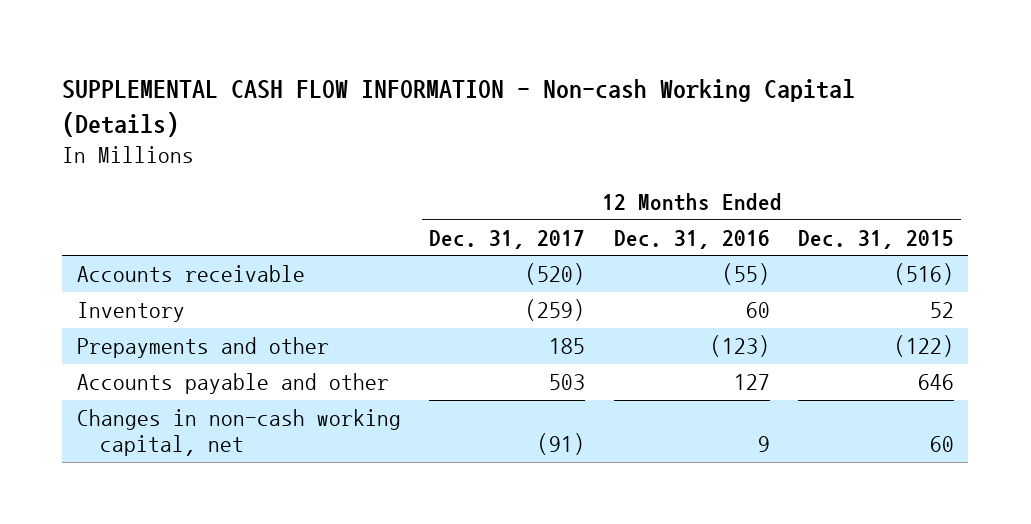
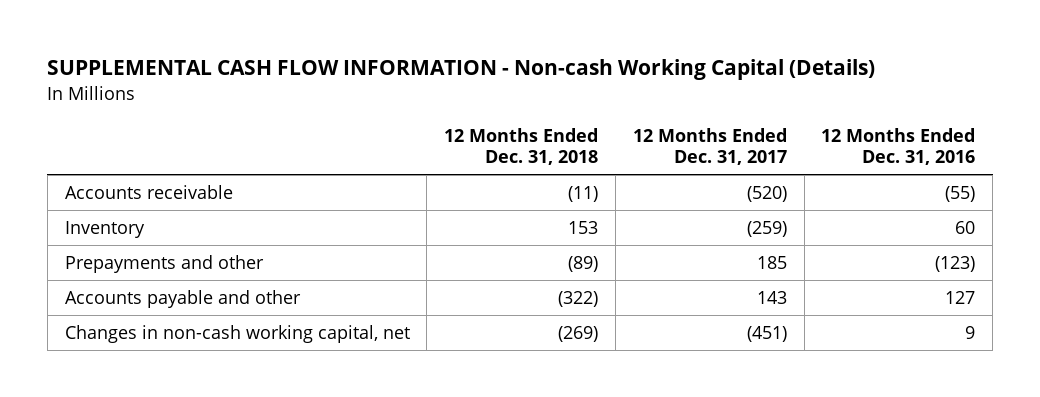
[798,229,955,249] Dec. 31, 2015 -> none
none -> [444,127,599,166] 12 Months Ended Dec. 31, 2018
[549,373,586,390] 503 -> [756,291,787,305] 143
[537,433,586,456] (91) -> [746,326,787,343] (451)

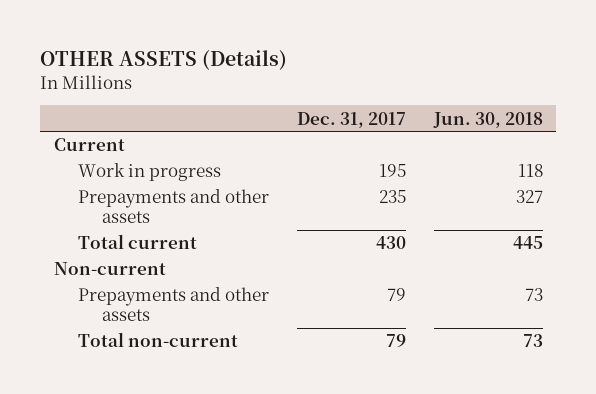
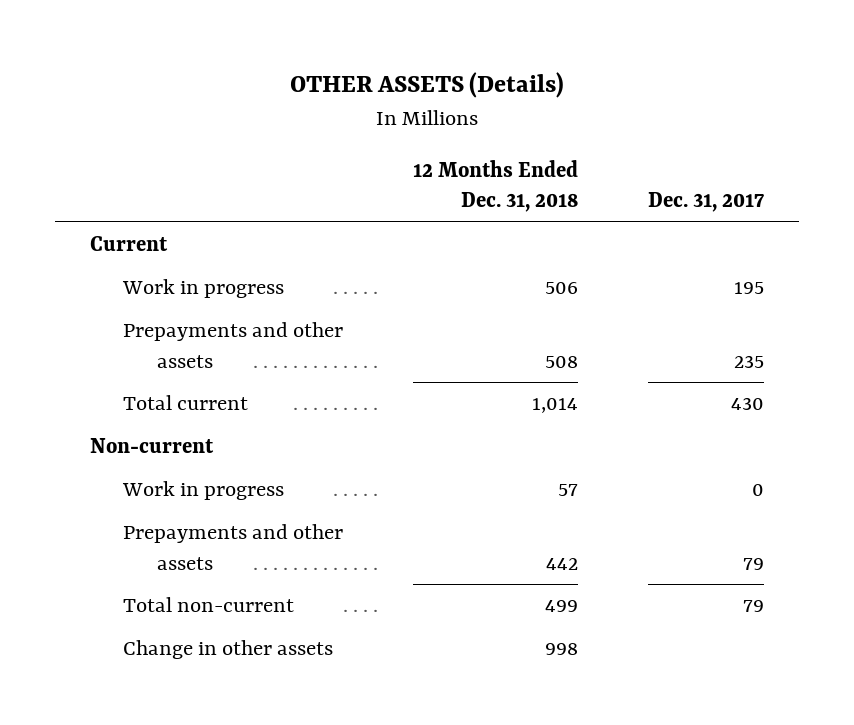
[432,111,543,128] Jun. 30, 2018 -> none
none -> [413,159,579,213] 12 Months Ended Dec. 31, 2018
none -> [122,481,285,501] Work in progress
none -> [123,640,334,660] Change in other assets

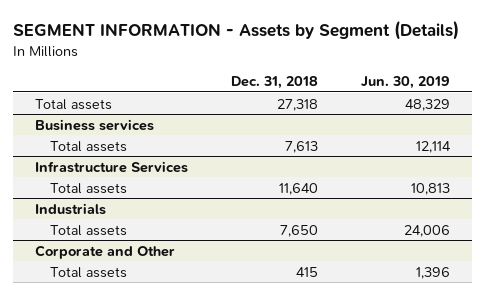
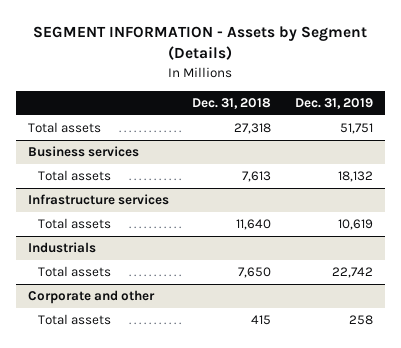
[361,75,451,89] Jun. 30, 2019 -> none
none -> [295,97,374,109] Dec. 31, 2019
[34,160,188,173] Infrastructure Services -> [27,194,169,206] Infrastructure services
[34,244,175,259] Corporate and Other -> [27,290,155,305] Corporate and other

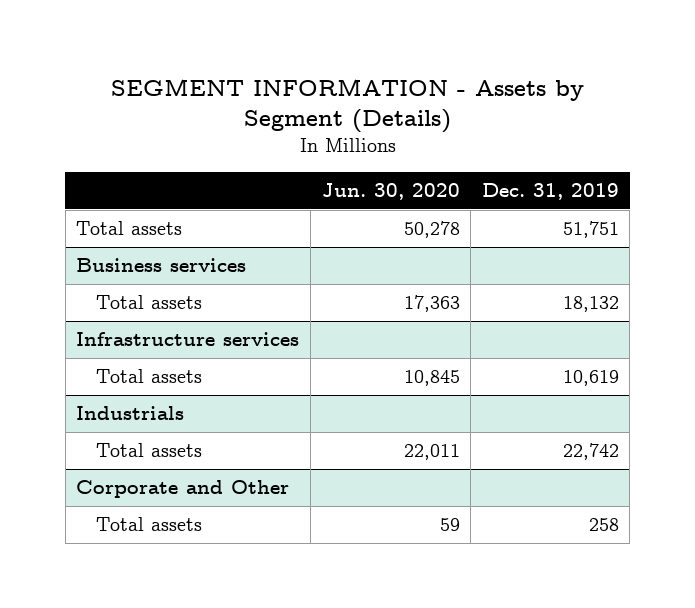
[192,97,272,109] Dec. 31, 2018 -> none
none -> [321,182,460,200] Jun. 30, 2020
[27,290,155,305] Corporate and other -> [76,480,290,499] Corporate and Other

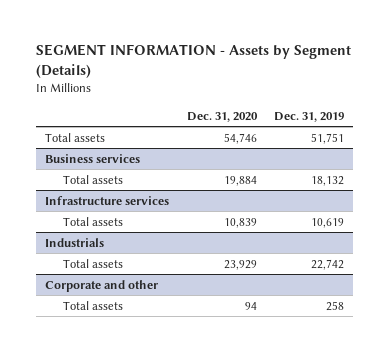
[321,182,460,200] Jun. 30, 2020 -> none
none -> [186,111,258,122] Dec. 31, 2020
[76,480,290,499] Corporate and Other -> [44,279,158,292] Corporate and other

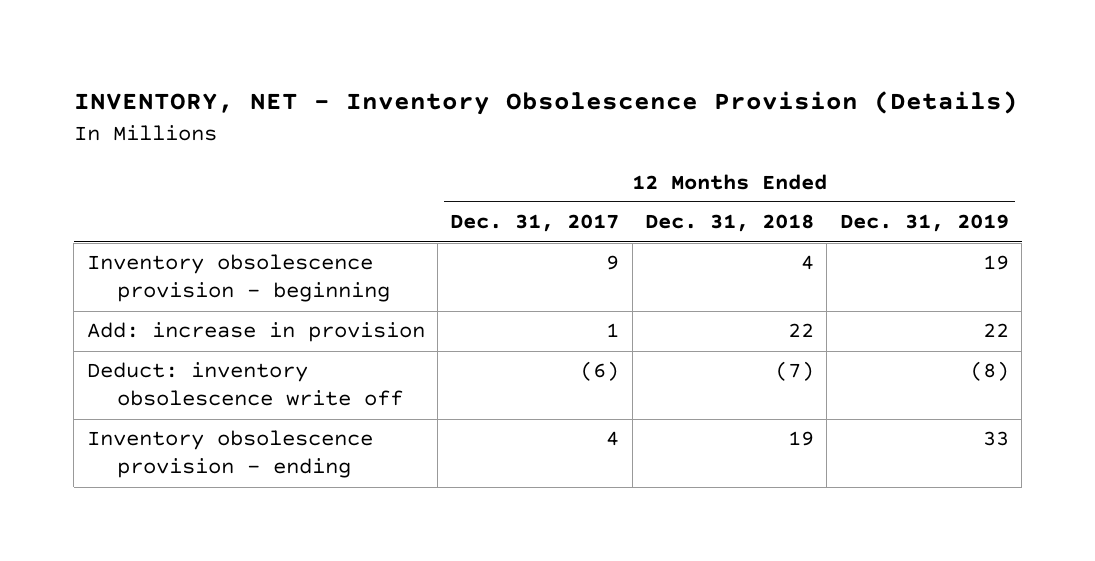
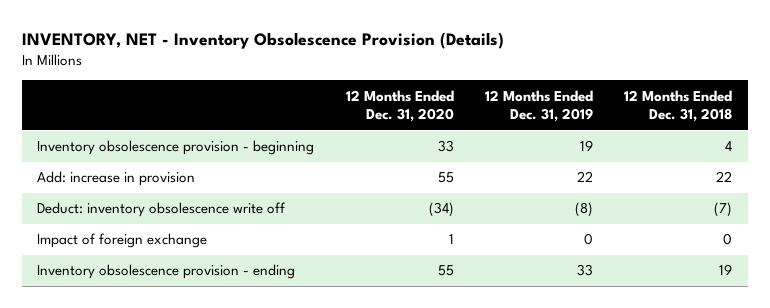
[450,214,620,233] Dec. 31, 2017 -> none
none -> [345,89,454,123] 12 Months Ended Dec. 31, 2020
none -> [37,233,208,249] Impact of foreign exchange

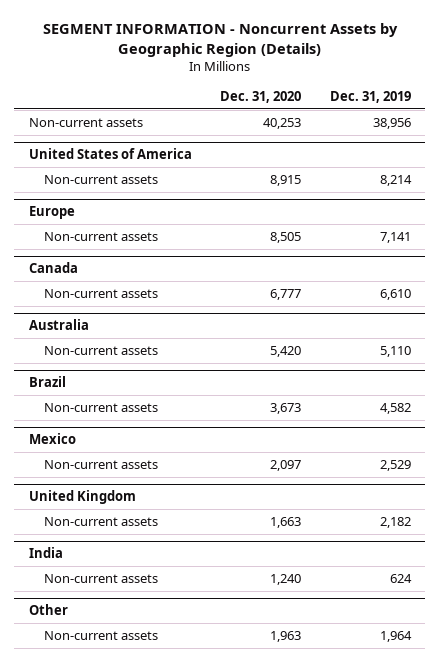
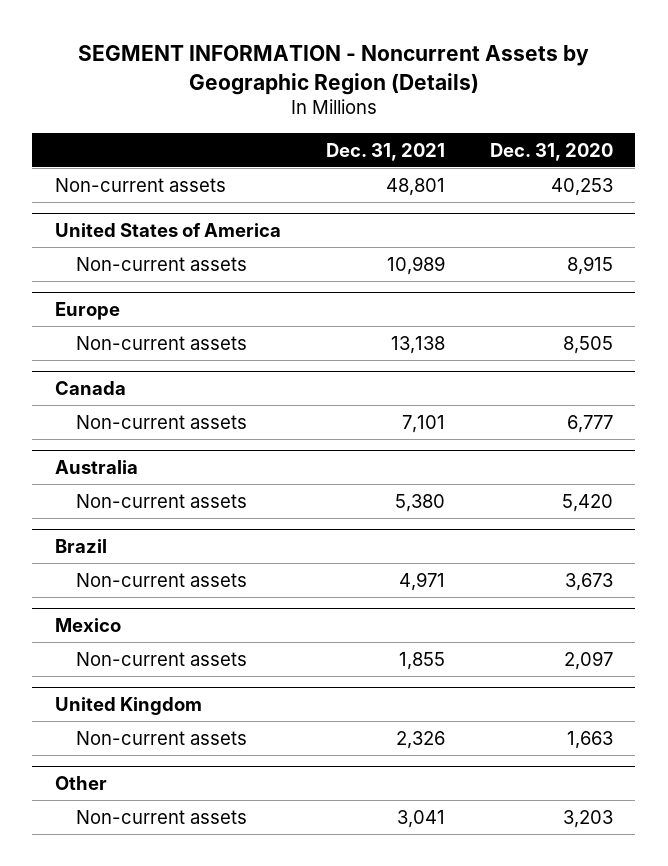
[330,90,412,103] Dec. 31, 2019 -> none
none -> [325,142,445,161] Dec. 31, 2021
[28,547,63,559] India -> none
[43,574,158,584] Non-current assets -> none
[270,631,302,643] 1,963 -> [562,809,613,828] 3,203

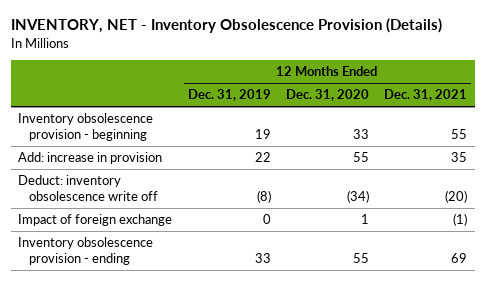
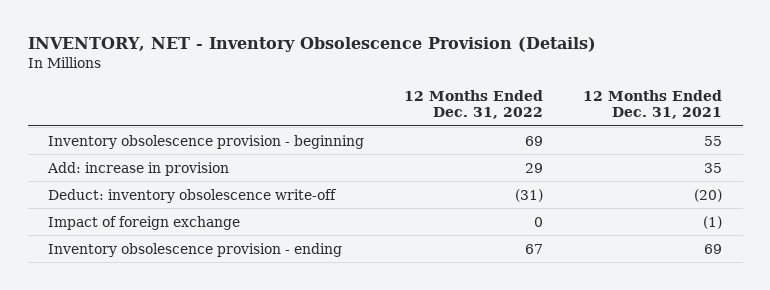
[187,89,271,102] Dec. 31, 2019 -> none
[285,89,369,102] Dec. 31, 2020 -> none
none -> [404,89,544,120] 12 Months Ended Dec. 31, 2022
[18,175,158,202] Deduct: inventory obsolescence write off -> [47,188,337,203] Deduct: inventory obsolescence write-off

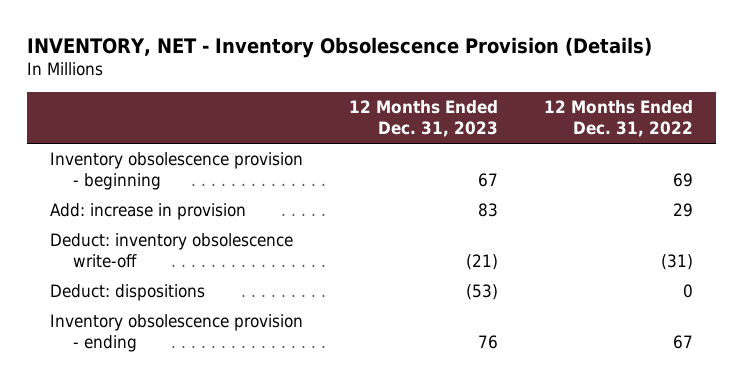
[583,89,723,120] 12 Months Ended Dec. 31, 2021 -> none
none -> [348,100,498,138] 12 Months Ended Dec. 31, 2023
[47,215,240,230] Impact of foreign exchange -> none
none -> [49,284,205,302] Deduct: dispositions

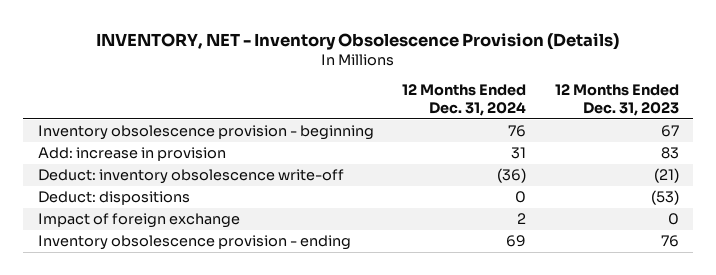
[543,100,693,138] 12 Months Ended Dec. 31, 2022 -> none
none -> [402,84,527,117] 12 Months Ended Dec. 31, 2024
none -> [37,212,240,228] Impact of foreign exchange

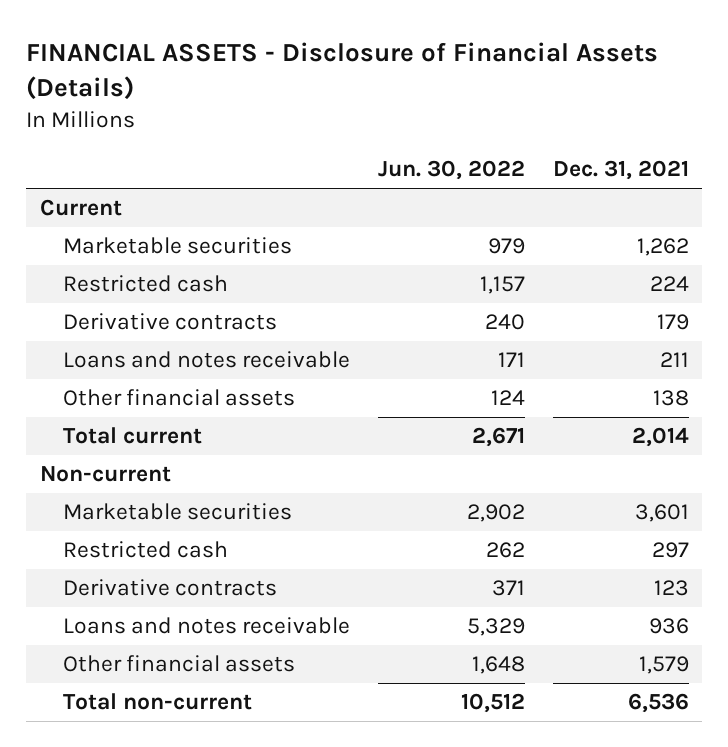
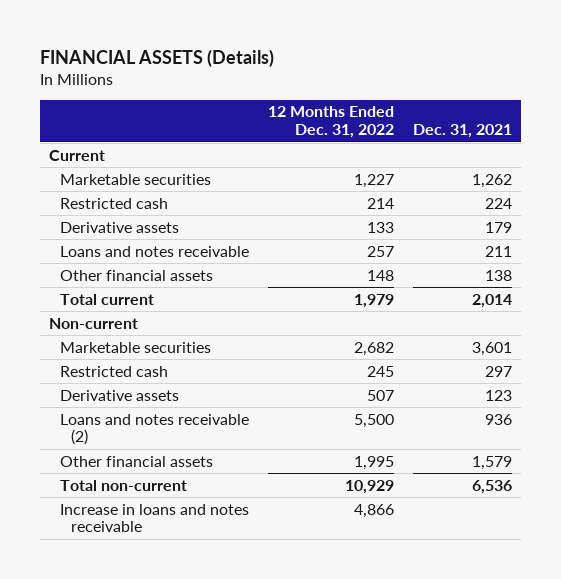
[25,42,658,101] FINANCIAL ASSETS - Disclosure of Financial Assets (Details) -> [39,48,274,67] FINANCIAL ASSETS (Details)
[377,160,525,181] Jun. 30, 2022 -> none
none -> [268,106,395,139] 12 Months Ended Dec. 31, 2022
[63,313,278,331] Derivative contracts -> [60,221,180,233] Derivative assets
[63,579,278,597] Derivative contracts -> [60,389,180,401] Derivative assets
[63,617,351,635] Loans and notes receivable -> [60,413,250,446] Loans and notes receivable (2)
none -> [60,503,250,533] Increase in loans and notes receivable

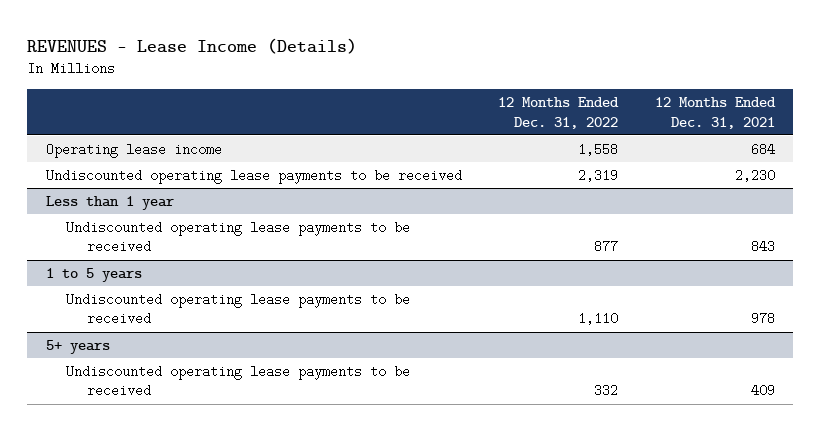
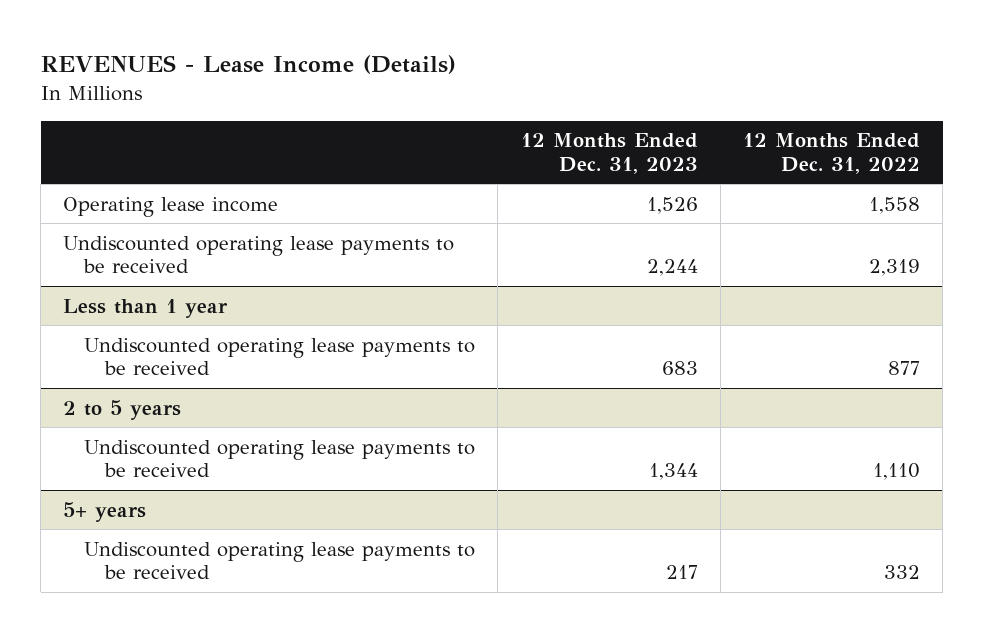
[654,97,776,129] 12 Months Ended Dec. 31, 2021 -> none
none -> [520,133,698,174] 12 Months Ended Dec. 31, 2023
[45,267,142,282] 1 to 5 years -> [63,399,182,420] 2 to 5 years

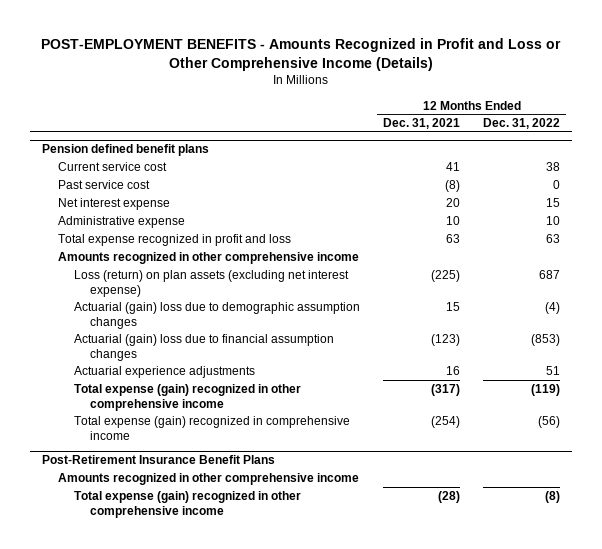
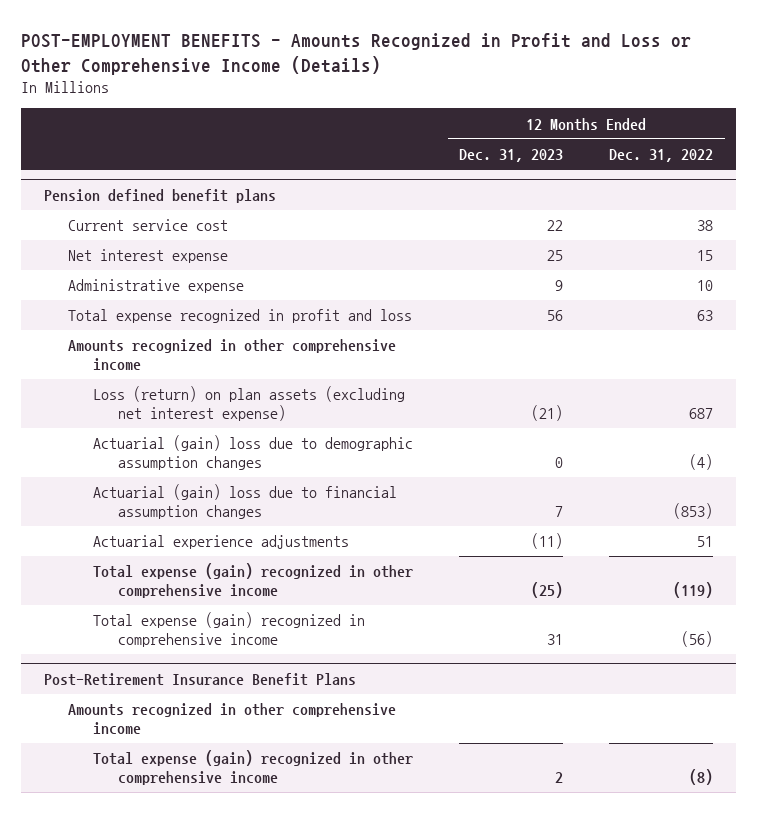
[382,118,460,130] Dec. 31, 2021 -> none
none -> [459,149,564,163] Dec. 31, 2023
[57,180,150,190] Past service cost -> none

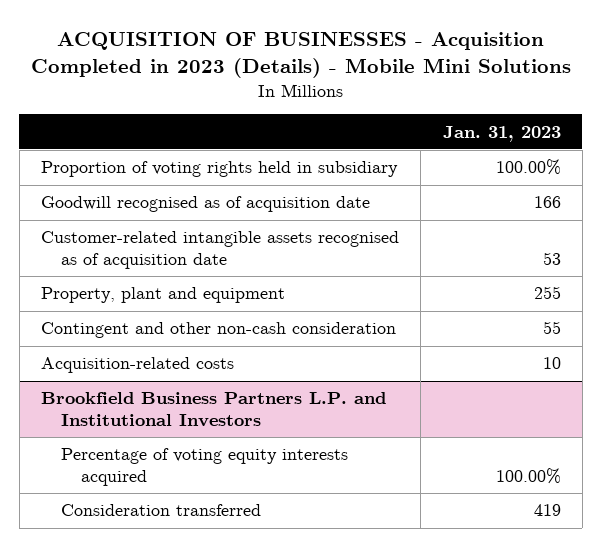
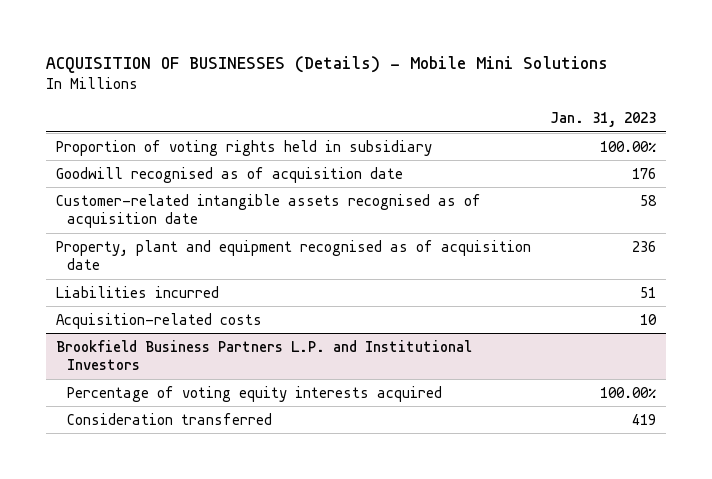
[30,32,571,79] ACQUISITION OF BUSINESSES - Acquisition Completed in 2023 (Details) - Mobile Mini Solutions -> [46,56,609,74] ACQUISITION OF BUSINESSES (Details) - Mobile Mini Solutions
[40,322,396,339] Contingent and other non-cash consideration -> none
[533,196,561,209] 166 -> [632,167,657,179] 176
[542,252,561,266] 53 -> [640,194,658,206] 58
[40,287,285,304] Property, plant and equipment -> [56,239,532,271] Property, plant and equipment recognised as of acquisition date
[533,286,561,300] 255 -> [632,240,657,252] 236
none -> [56,285,220,298] Liabilities incurred

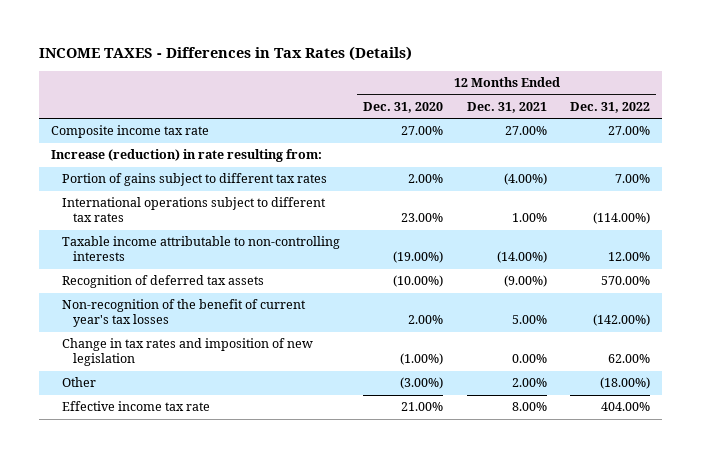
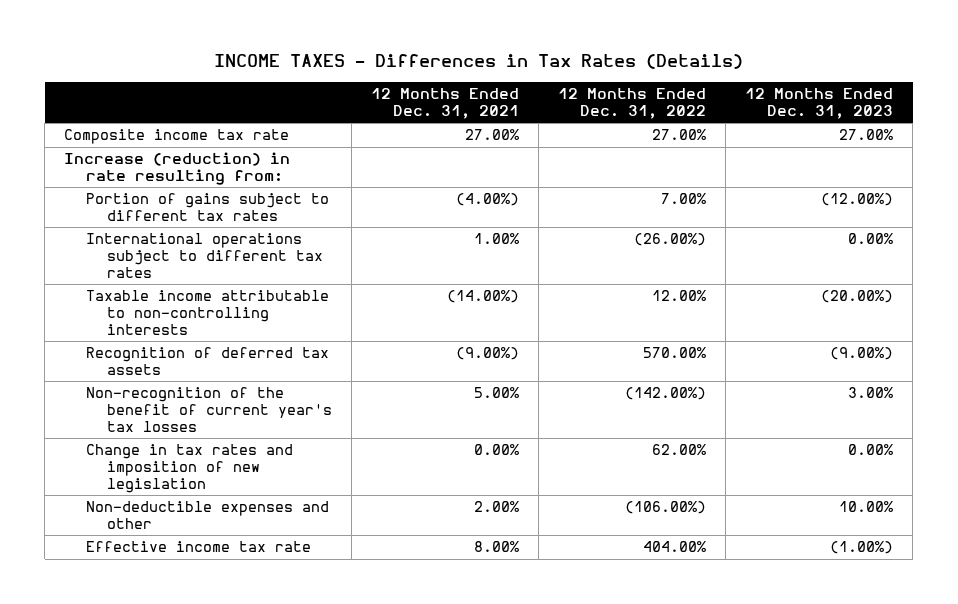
[363,102,444,114] Dec. 31, 2020 -> none
none -> [745,88,894,120] 12 Months Ended Dec. 31, 2023
[593,212,651,225] (114.00%) -> [634,233,707,247] (26.00%)
[61,377,96,388] Other -> [85,501,329,530] Non-deductible expenses and other
[600,377,651,390] (18.00%) -> [625,501,707,515] (106.00%)

